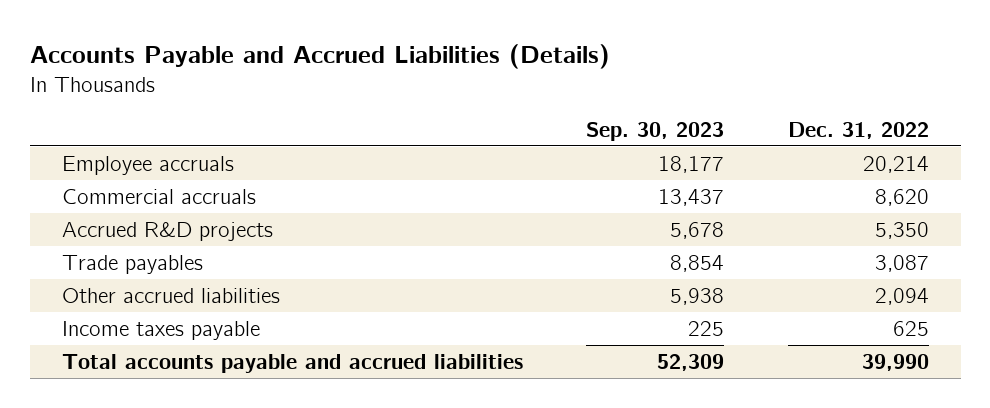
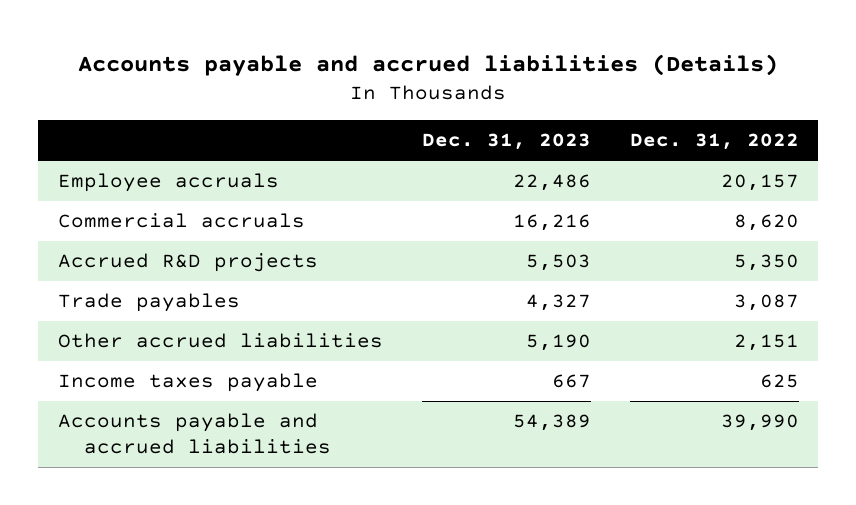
[29,44,610,70] Accounts Payable and Accrued Liabilities (Details) -> [78,53,779,76] Accounts payable and accrued liabilities (Details)
[586,121,725,141] Sep. 30, 2023 -> none
none -> [421,133,591,151] Dec. 31, 2023
[862,155,929,173] 20,214 -> [720,174,799,192] 20,157
[874,287,929,305] 2,094 -> [733,334,799,352] 2,151
[61,353,523,373] Total accounts payable and accrued liabilities -> [57,413,332,454] Accounts payable and accrued liabilities

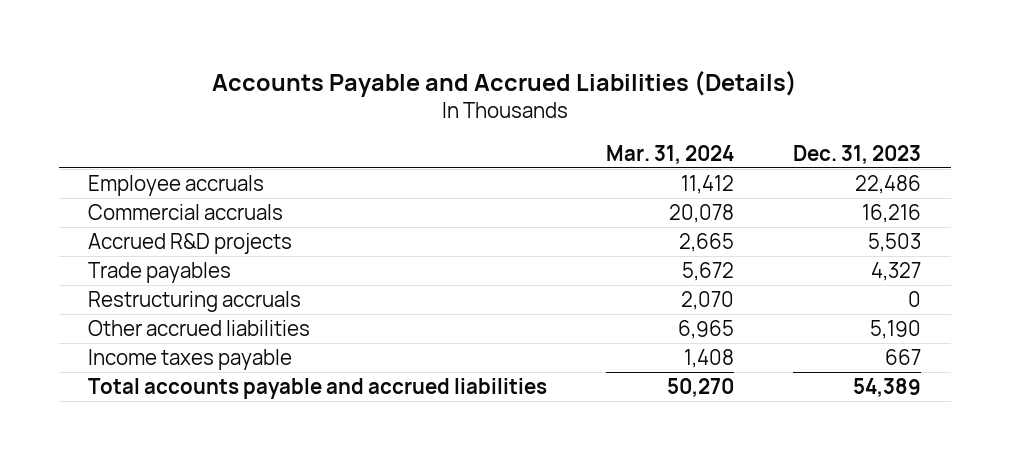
[78,53,779,76] Accounts payable and accrued liabilities (Details) -> [211,70,797,97] Accounts Payable and Accrued Liabilities (Details)
[629,133,799,151] Dec. 31, 2022 -> none
none -> [606,144,735,164] Mar. 31, 2024
none -> [88,291,302,313] Restructuring accruals
[57,413,332,454] Accounts payable and accrued liabilities -> [88,378,548,400] Total accounts payable and accrued liabilities

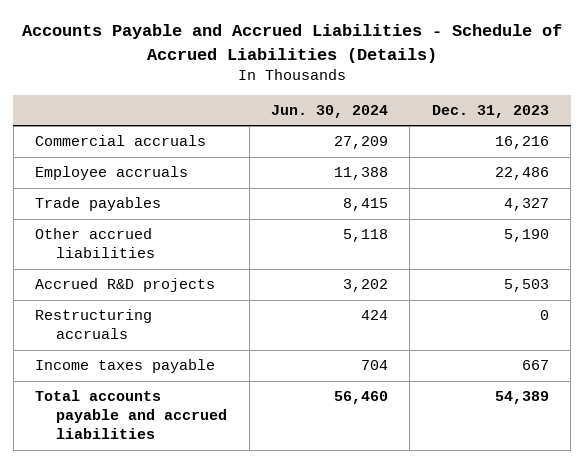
[211,70,797,97] Accounts Payable and Accrued Liabilities (Details) -> [22,24,563,63] Accounts Payable and Accrued Liabilities - Schedule of Accrued Liabilities (Details)
[606,144,735,164] Mar. 31, 2024 -> none
none -> [270,105,388,119] Jun. 30, 2024
[88,175,265,197] Employee accruals -> [35,166,189,181] Employee accruals
[88,233,293,255] Accrued R&D projects -> [35,278,216,293] Accrued R&D projects
[88,291,302,313] Restructuring accruals -> [35,309,153,340] Restructuring accruals

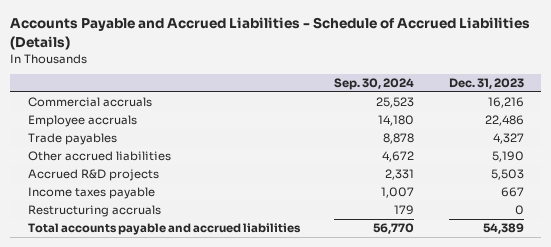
[270,105,388,119] Jun. 30, 2024 -> none
none -> [334,78,415,91] Sep. 30, 2024
[35,309,153,340] Restructuring accruals -> [27,205,161,218] Restructuring accruals

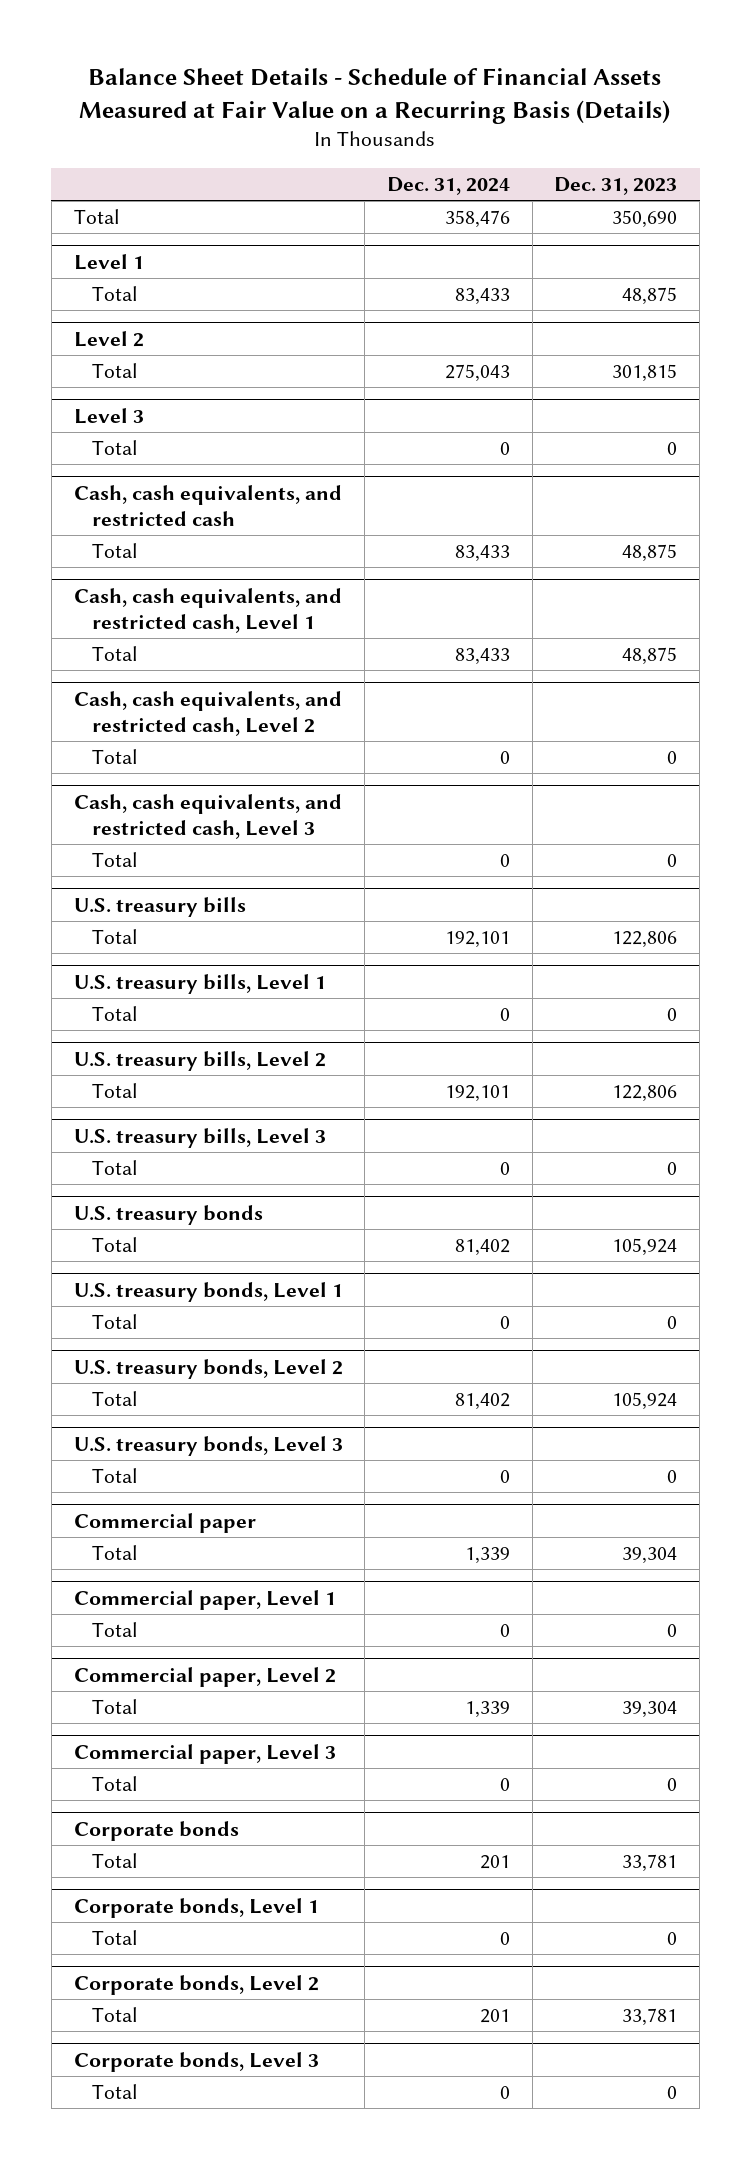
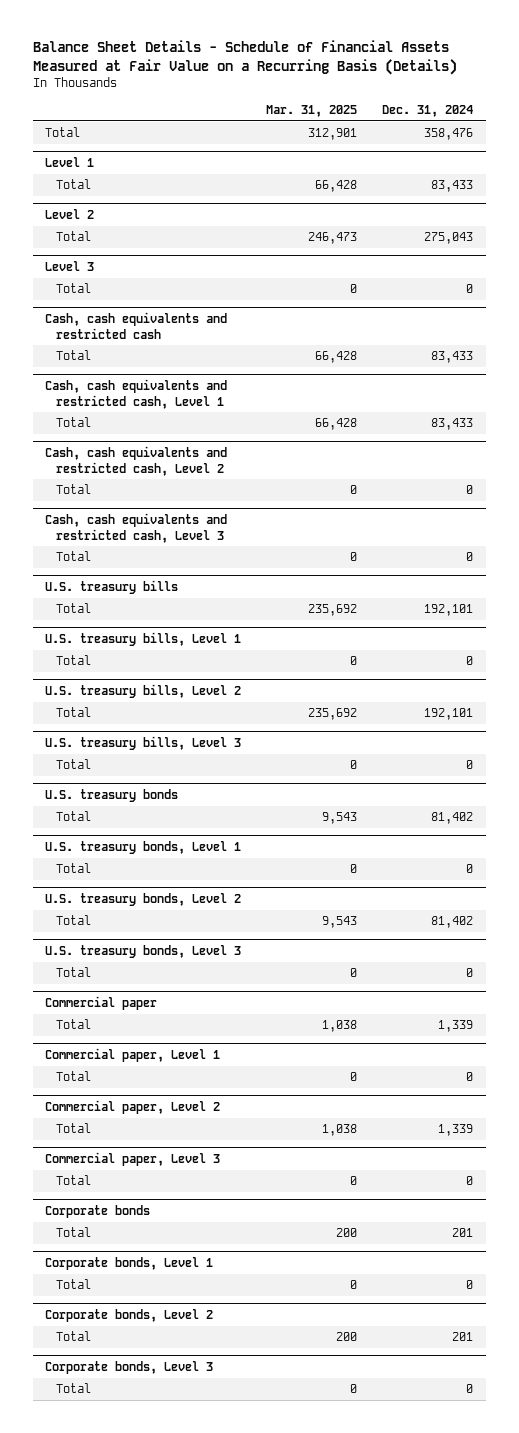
[554,176,678,195] Dec. 31, 2023 -> none
none -> [266,105,358,118] Mar. 31, 2025
[73,485,342,526] Cash, cash equivalents, and restricted cash -> [45,311,228,339] Cash, cash equivalents and restricted cash
[73,588,342,633] Cash, cash equivalents, and restricted cash, Level 1 -> [45,378,228,409] Cash, cash equivalents and restricted cash, Level 1
[73,691,342,736] Cash, cash equivalents, and restricted cash, Level 2 -> [45,445,228,476] Cash, cash equivalents and restricted cash, Level 2
[73,794,342,839] Cash, cash equivalents, and restricted cash, Level 3 -> [45,512,228,543] Cash, cash equivalents and restricted cash, Level 3

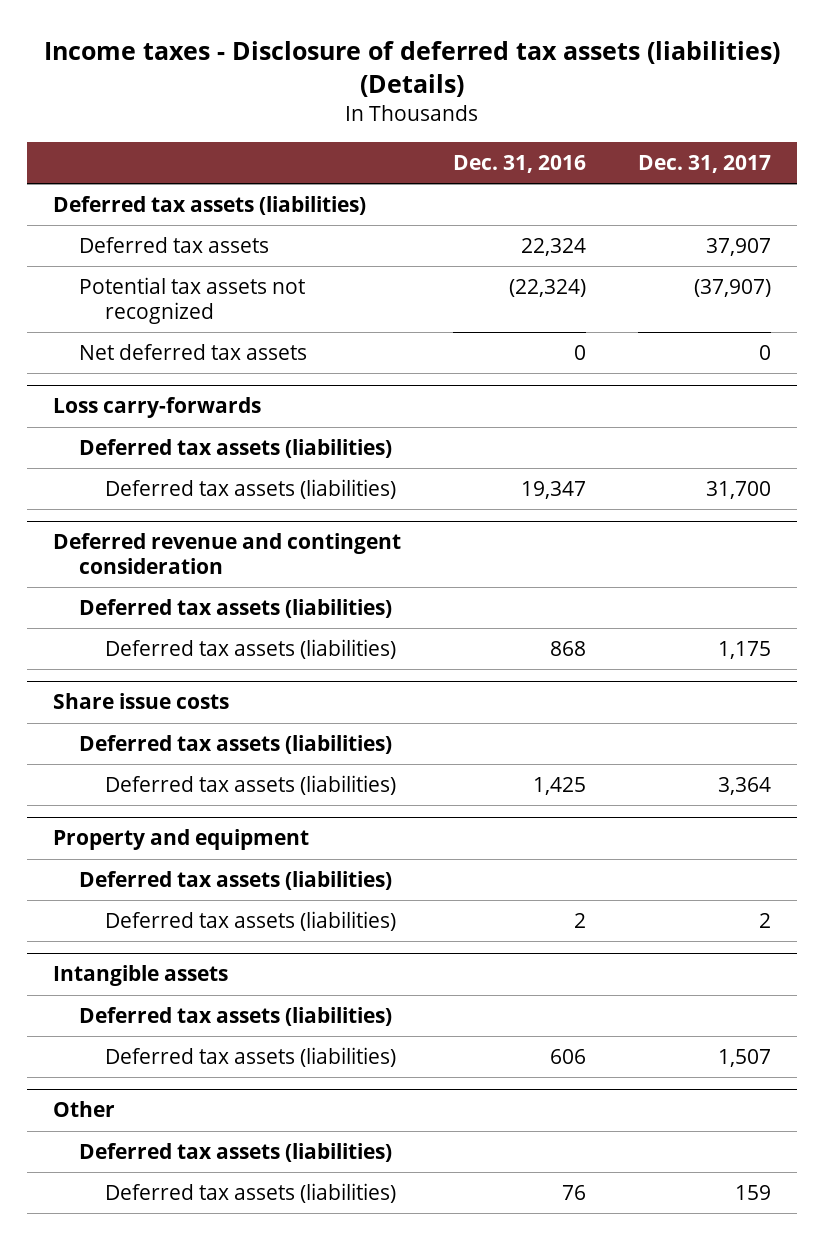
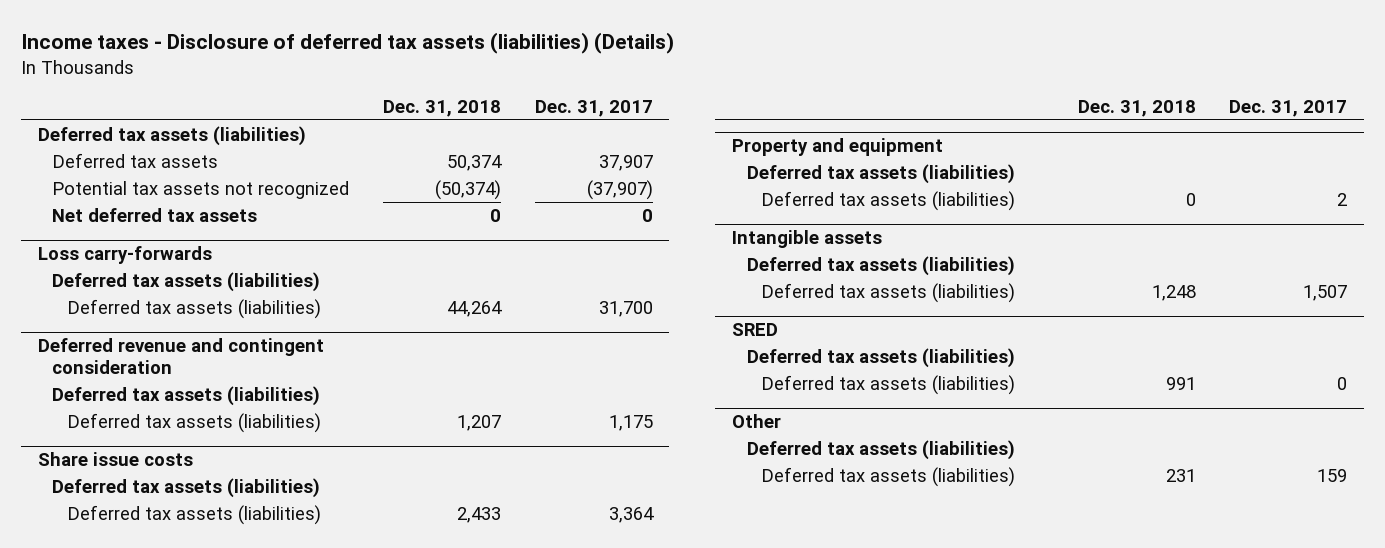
[453,155,587,174] Dec. 31, 2016 -> none
none -> [382,99,501,117] Dec. 31, 2018
none -> [732,323,779,337] SRED
none -> [746,347,1015,368] Deferred tax assets (liabilities)
none -> [761,374,1016,395] Deferred tax assets (liabilities)

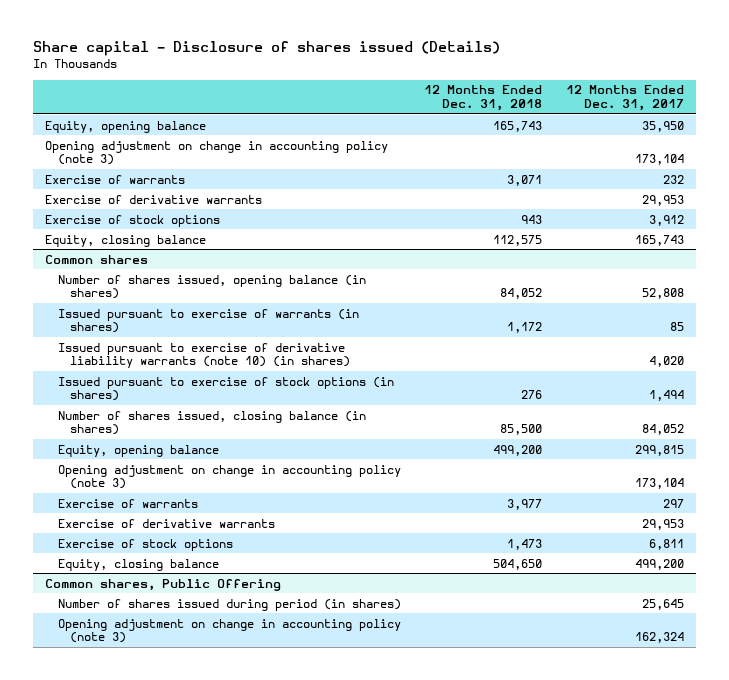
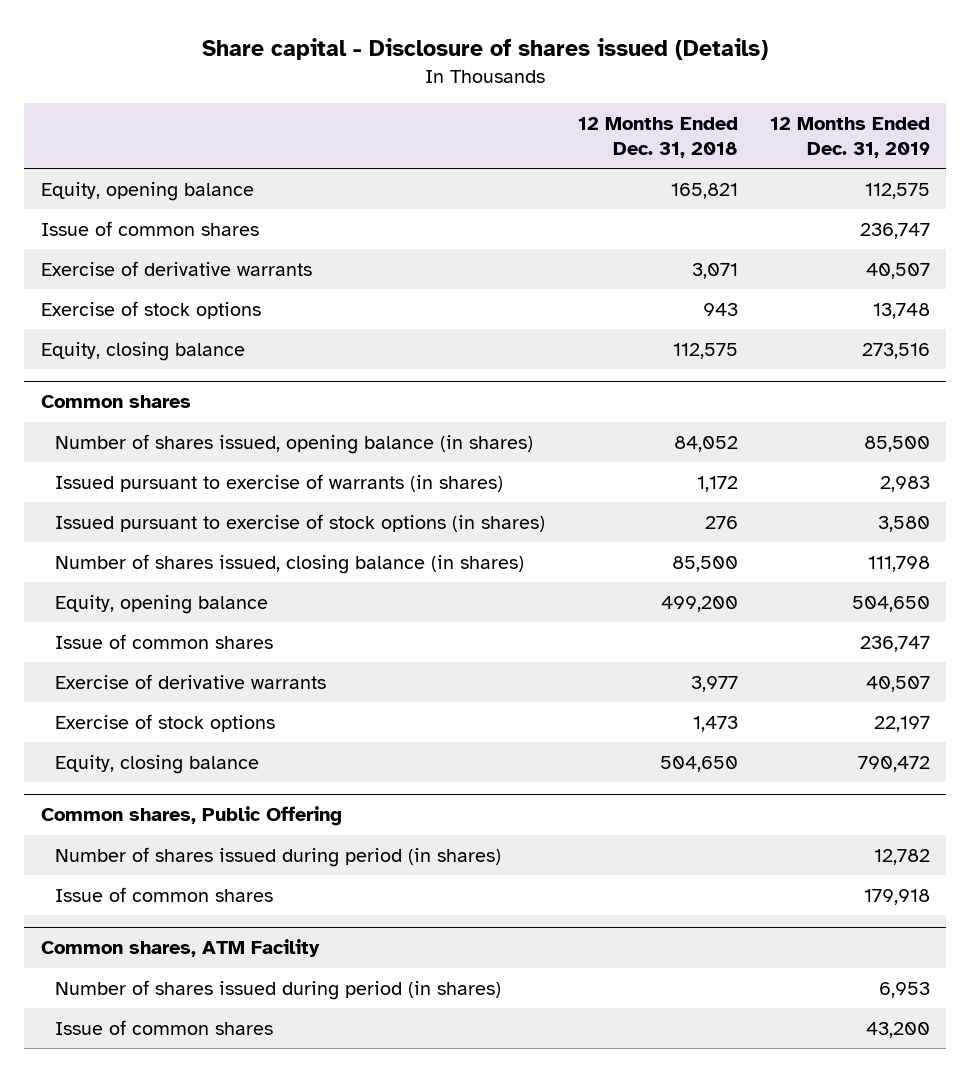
[566,85,685,112] 12 Months Ended Dec. 31, 2017 -> none
none -> [770,117,931,158] 12 Months Ended Dec. 31, 2019
[45,194,263,204] Exercise of derivative warrants -> none
[493,120,543,132] 165,743 -> [670,182,738,199] 165,821
[45,140,389,166] Opening adjustment on change in accounting policy (note 3) -> [40,220,259,236] Issue of common shares
[45,174,186,184] Exercise of warrants -> [40,260,312,276] Exercise of derivative warrants
[57,342,350,369] Issued pursuant to exercise of derivative liability warrants (note 10) (in shares) -> none
[57,518,275,528] Exercise of derivative warrants -> none
[57,464,401,490] Opening adjustment on change in accounting policy (note 3) -> [55,633,274,649] Issue of common shares
[57,498,198,508] Exercise of warrants -> [55,673,327,689] Exercise of derivative warrants
[57,618,401,644] Opening adjustment on change in accounting policy (note 3) -> [55,886,274,902] Issue of common shares
none -> [40,939,320,958] Common shares, ATM Facility
none -> [55,979,502,1000] Number of shares issued during period (in shares)
none -> [55,1019,274,1035] Issue of common shares

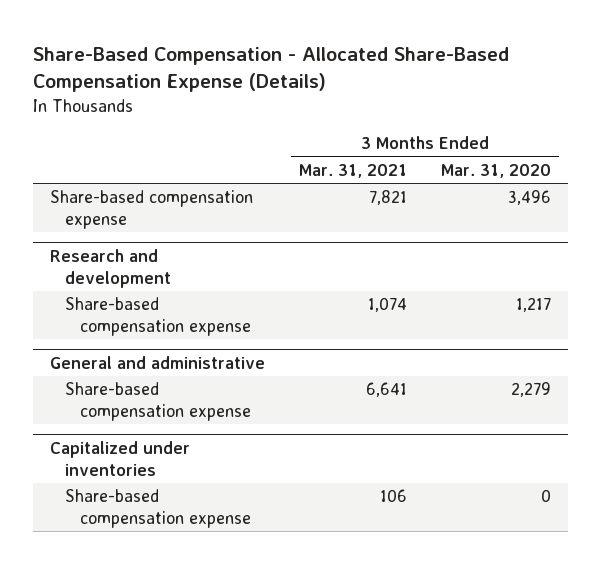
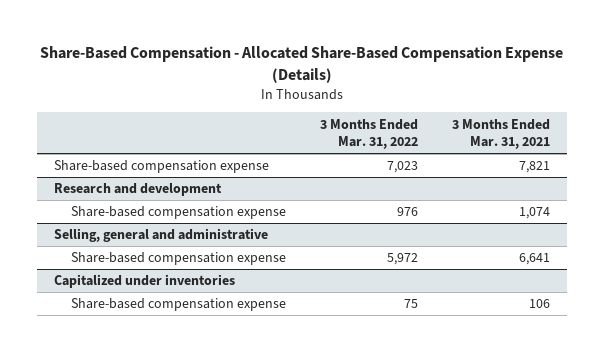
[440,163,551,178] Mar. 31, 2020 -> none
none -> [320,118,419,150] 3 Months Ended Mar. 31, 2022
[50,356,266,370] General and administrative -> [53,228,268,243] Selling, general and administrative

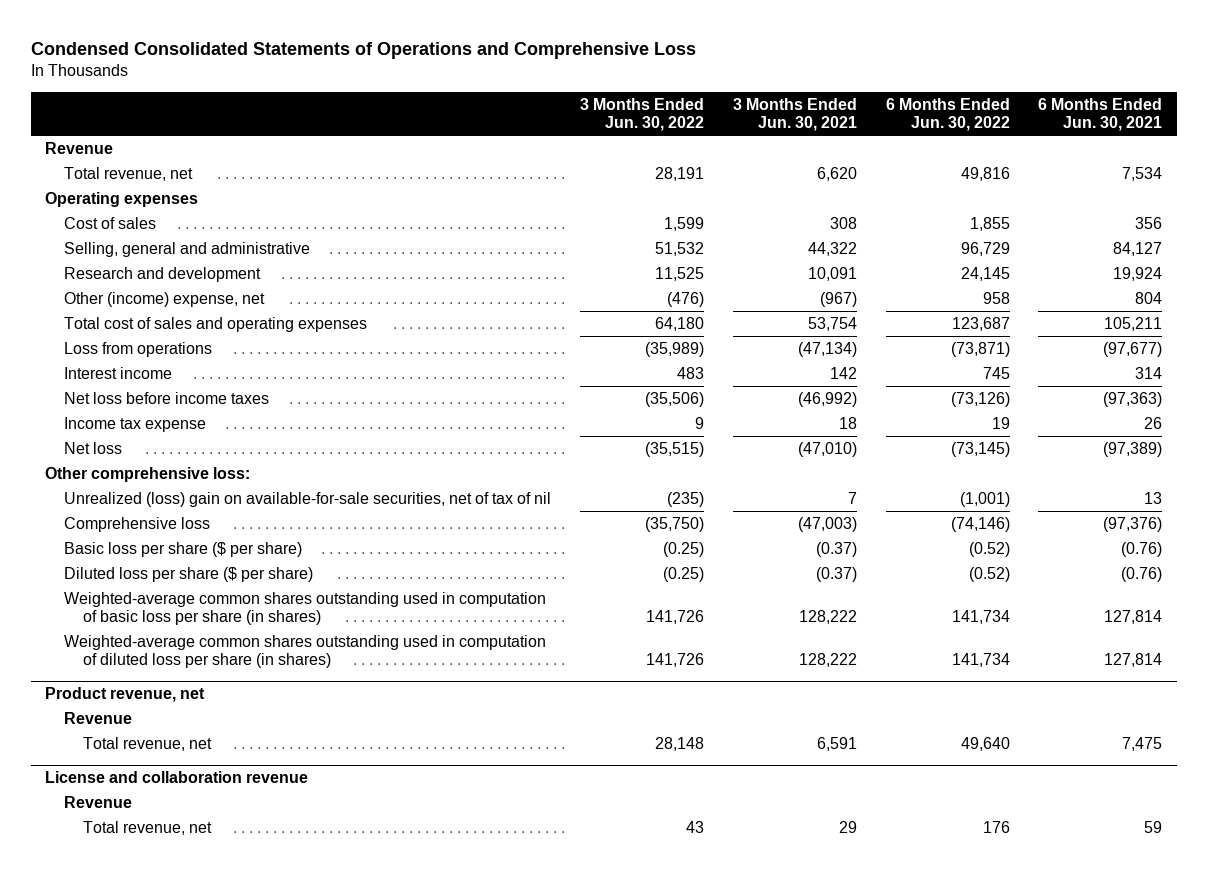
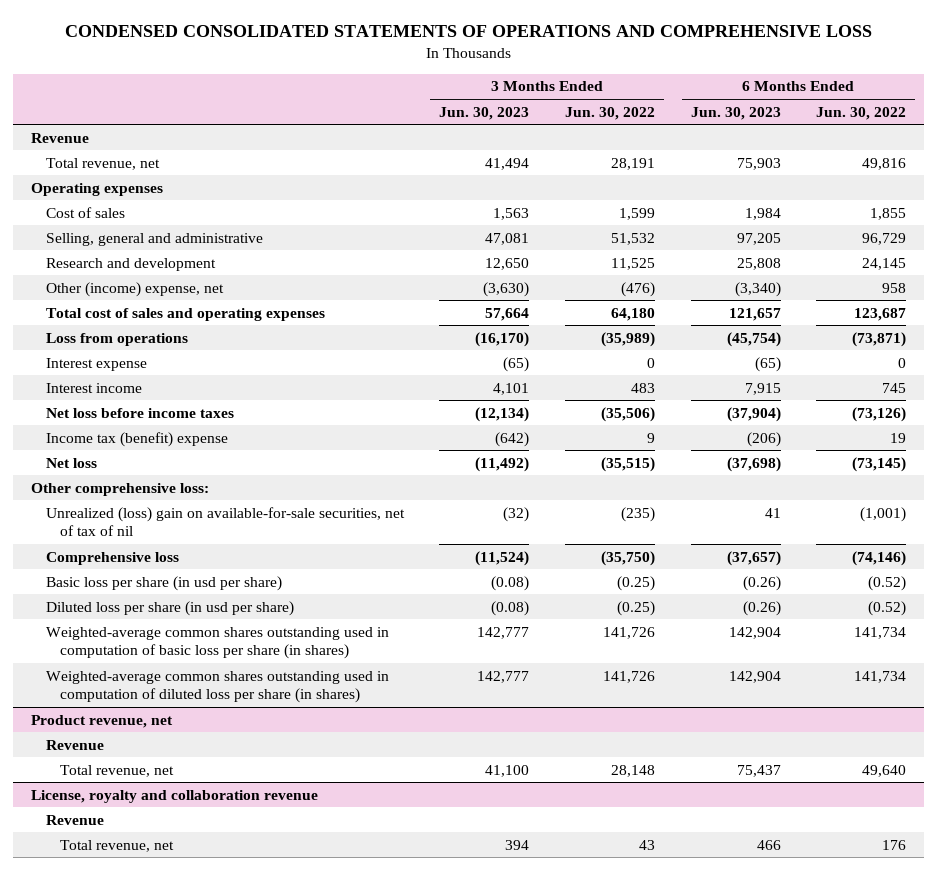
[30,42,696,60] Condensed Consolidated Statements of Operations and Comprehensive Loss -> [64,25,872,38] CONDENSED CONSOLIDATED STATEMENTS OF OPERATIONS AND COMPREHENSIVE LOSS
[732,97,857,132] 3 Months Ended Jun. 30, 2021 -> none
[1038,97,1163,132] 6 Months Ended Jun. 30, 2021 -> none
none -> [439,106,530,120] Jun. 30, 2023
none -> [690,106,781,120] Jun. 30, 2023
none -> [45,357,147,371] Interest expense
[63,416,206,432] Income tax expense -> [45,431,228,447] Income tax (benefit) expense
[63,541,302,557] Basic loss per share ($ per share) -> [45,575,282,591] Basic loss per share (in usd per share)
[63,566,313,582] Diluted loss per share ($ per share) -> [45,600,294,616] Diluted loss per share (in usd per share)
[45,771,309,784] License and collaboration revenue -> [30,789,318,803] License, royalty and collaboration revenue

